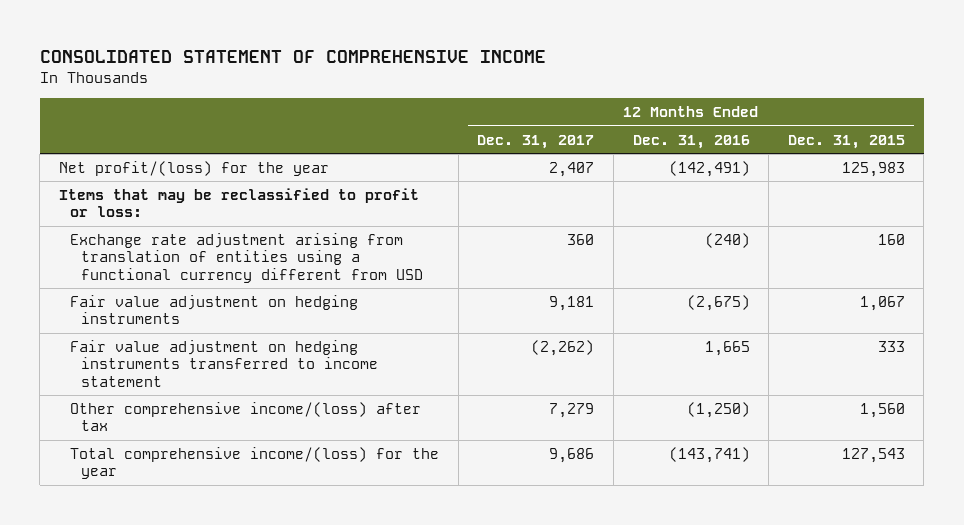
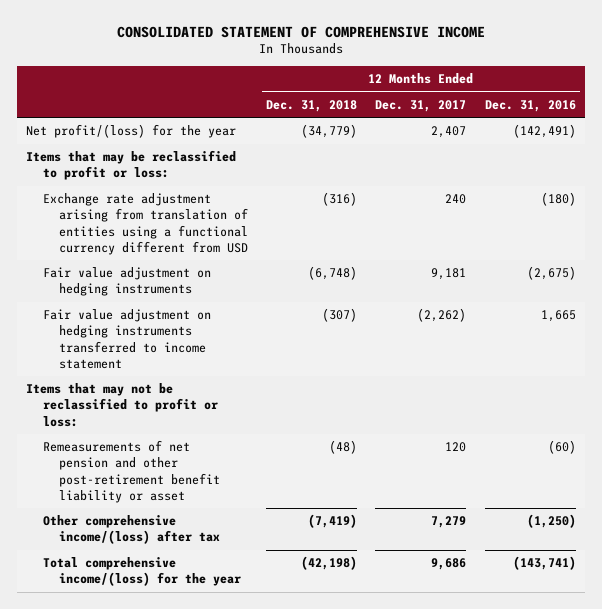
[787,134,905,149] Dec. 31, 2015 -> none
none -> [266,99,358,112] Dec. 31, 2018
[567,233,595,245] 360 -> [445,194,467,205] 240
[704,232,750,248] (240) -> [540,192,576,207] (180)
none -> [26,383,218,427] Items that may not be reclassified to profit or loss:
none -> [42,440,220,503] Remeasurements of net pension and other post-retirement benefit liability or asset

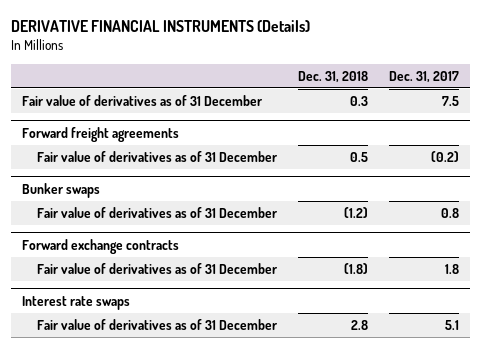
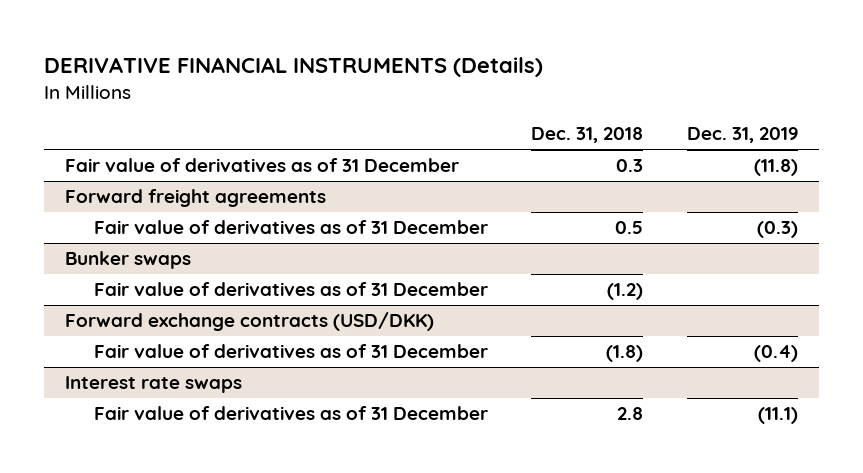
[389,70,460,83] Dec. 31, 2017 -> none
none -> [686,127,798,144] Dec. 31, 2019
[21,238,179,254] Forward exchange contracts -> [65,312,435,332] Forward exchange contracts (USD/DKK)

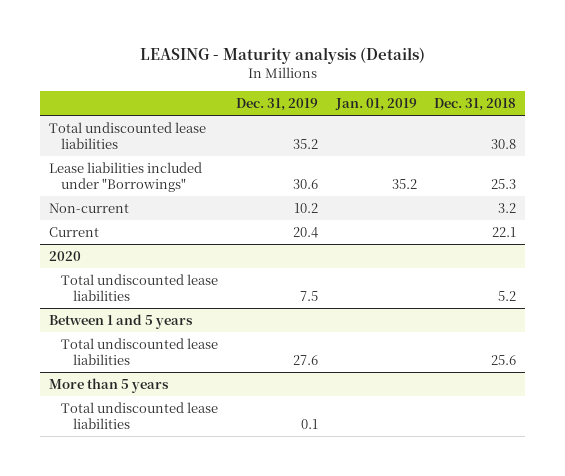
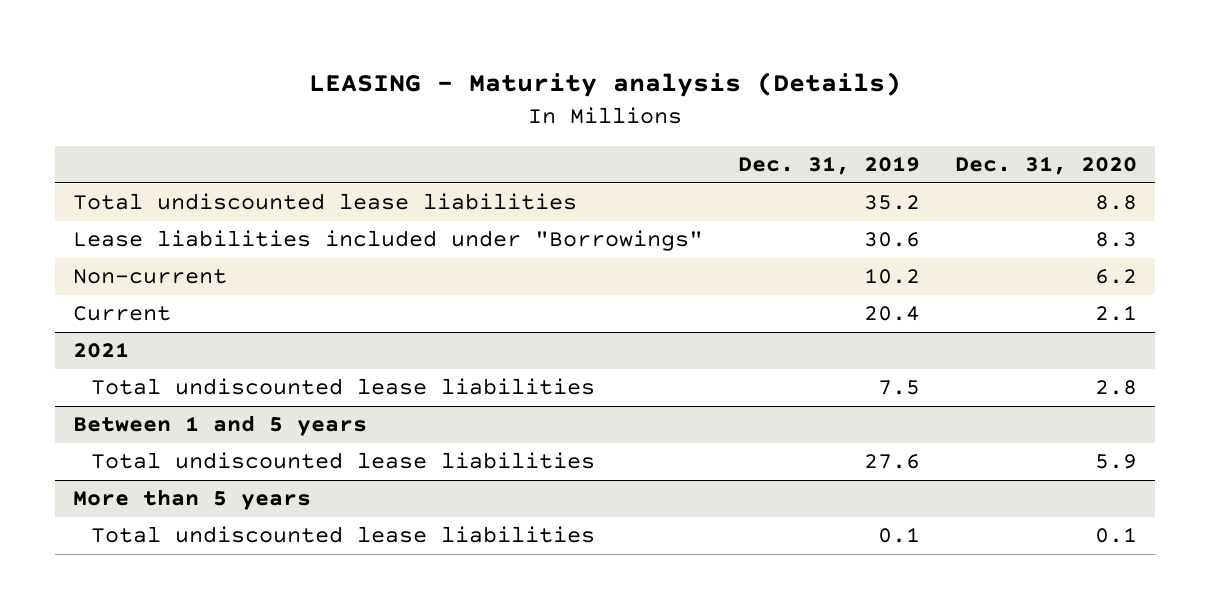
[334,97,417,111] Jan. 01, 2019 -> none
[434,97,517,111] Dec. 31, 2018 -> none
none -> [954,156,1137,176] Dec. 31, 2020
[48,250,81,261] 2020 -> [72,342,129,359] 2021

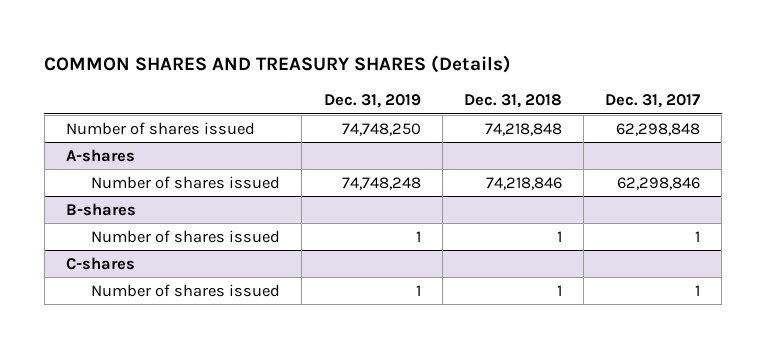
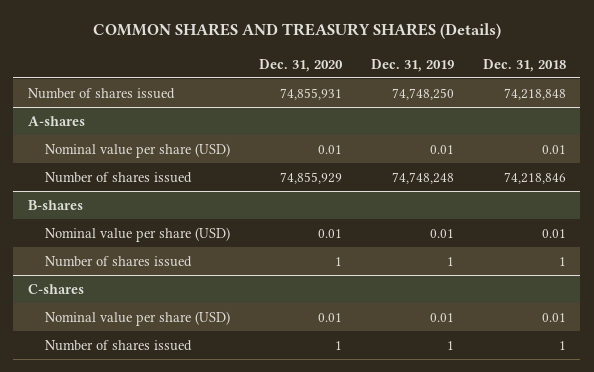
[605,94,701,109] Dec. 31, 2017 -> none
none -> [259,58,344,72] Dec. 31, 2020
none -> [45,142,231,158] Nominal value per share (USD)
none -> [45,226,231,242] Nominal value per share (USD)
none -> [45,310,231,326] Nominal value per share (USD)

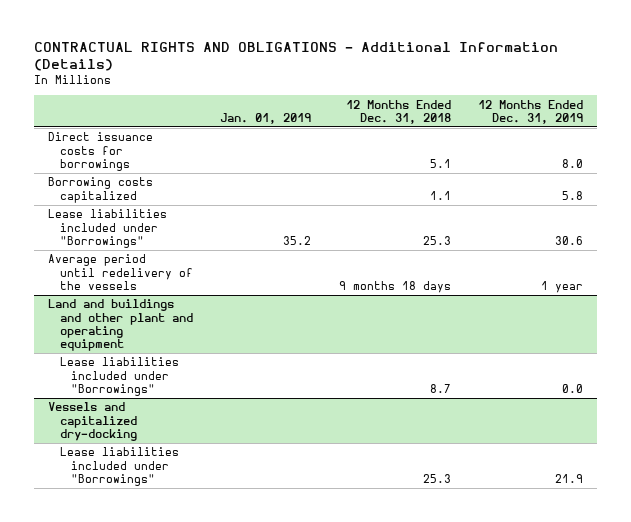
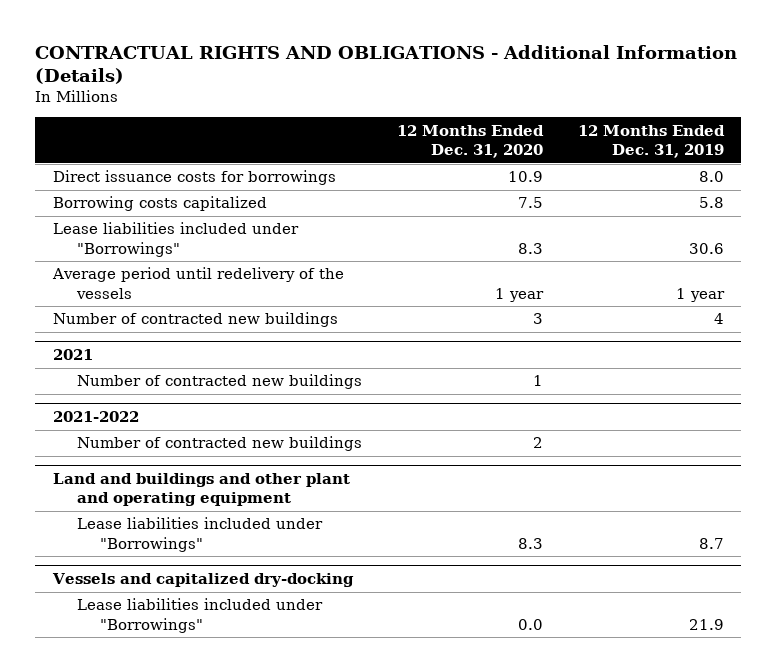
[220,112,312,124] Jan. 01, 2019 -> none
[345,99,451,124] 12 Months Ended Dec. 31, 2018 -> none
none -> [396,124,544,159] 12 Months Ended Dec. 31, 2020
none -> [52,312,338,328] Number of contracted new buildings
none -> [52,349,93,361] 2021
none -> [76,374,362,390] Number of contracted new buildings
none -> [52,411,139,423] 2021-2022
none -> [76,436,362,452] Number of contracted new buildings
[562,384,584,394] 0.0 -> [698,537,724,549] 8.7

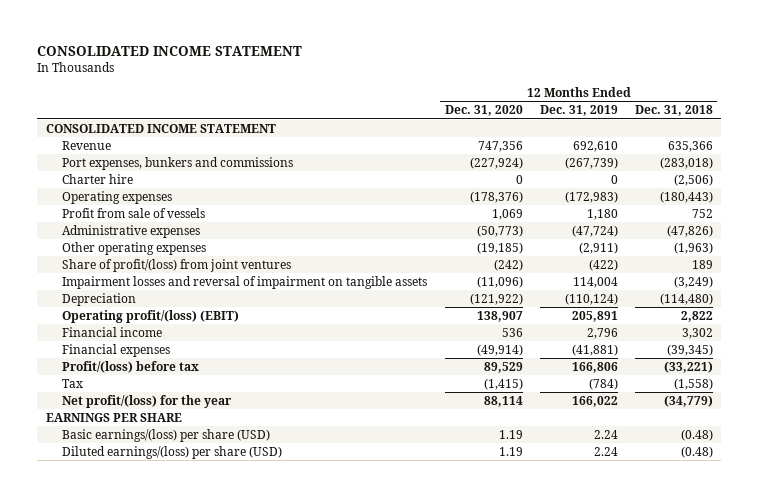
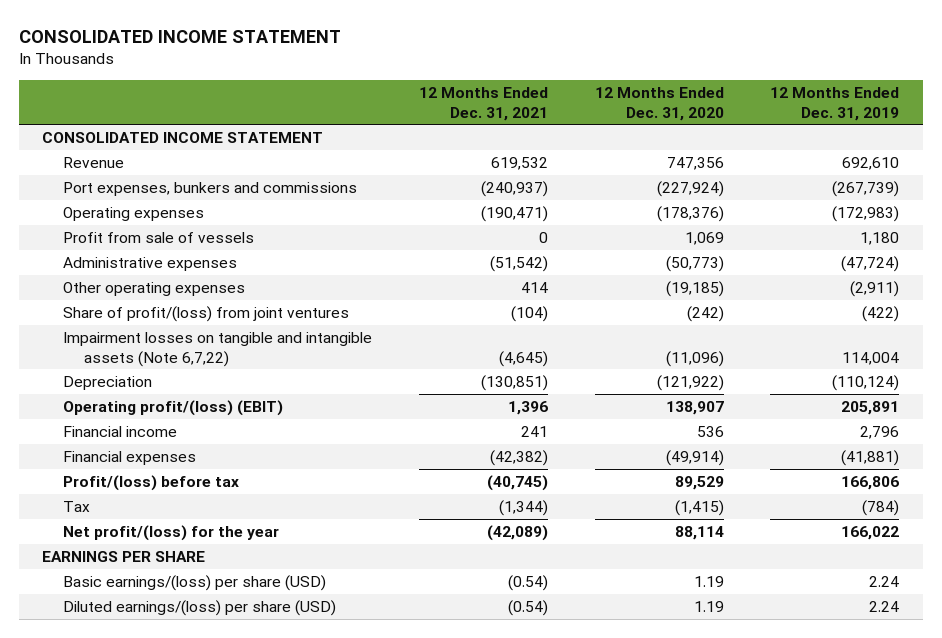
[634,105,713,117] Dec. 31, 2018 -> none
none -> [418,86,548,121] 12 Months Ended Dec. 31, 2021
[62,173,134,184] Charter hire -> none
[62,275,428,289] Impairment losses and reversal of impairment on tangible assets -> [63,331,373,367] Impairment losses on tangible and intangible assets (Note 6,7,22)

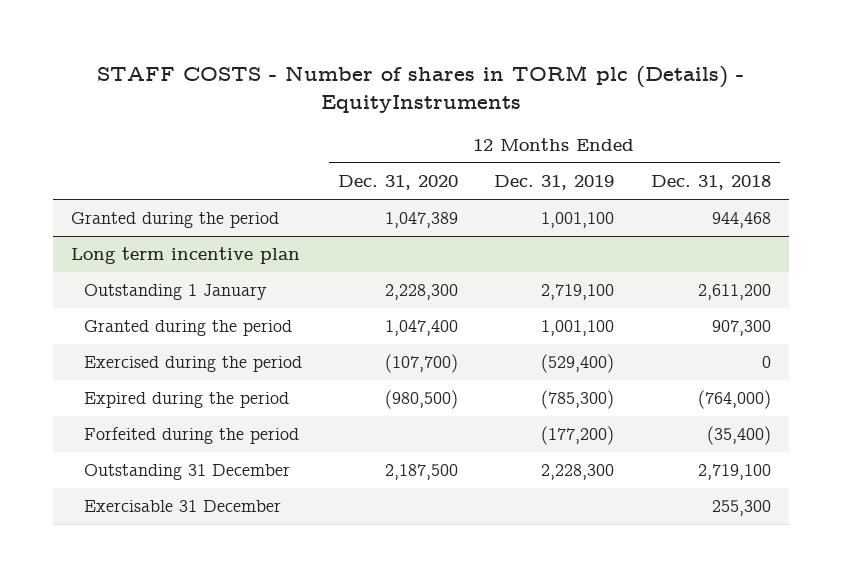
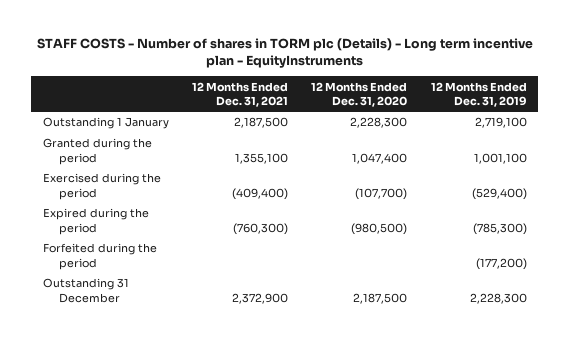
[96,64,744,113] STAFF COSTS - Number of shares in TORM plc (Details) - EquityInstruments -> [36,38,533,69] STAFF COSTS - Number of shares in TORM plc (Details) - Long term incentive plan - EquityInstruments
[650,175,771,191] Dec. 31, 2018 -> none
none -> [191,81,288,107] 12 Months Ended Dec. 31, 2021
[70,212,279,229] Granted during the period -> none
[70,247,300,265] Long term incentive plan -> none
[84,500,282,513] Exercisable 31 December -> none

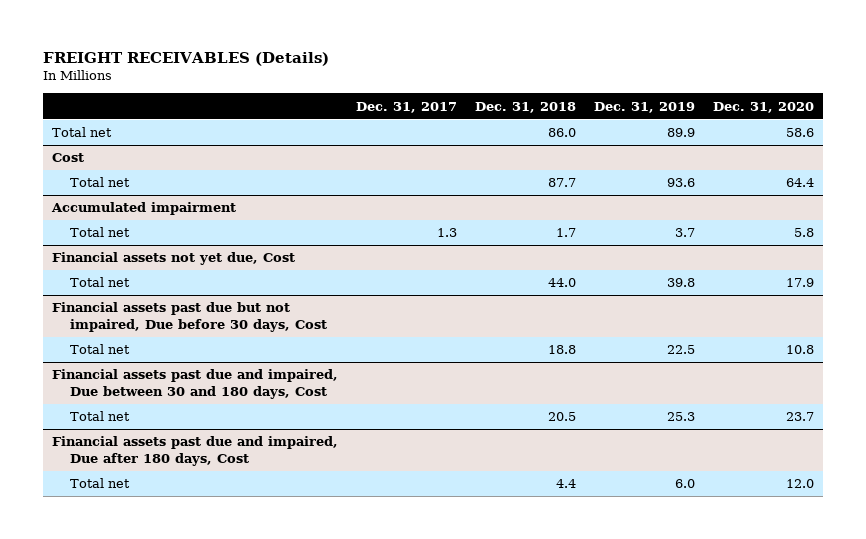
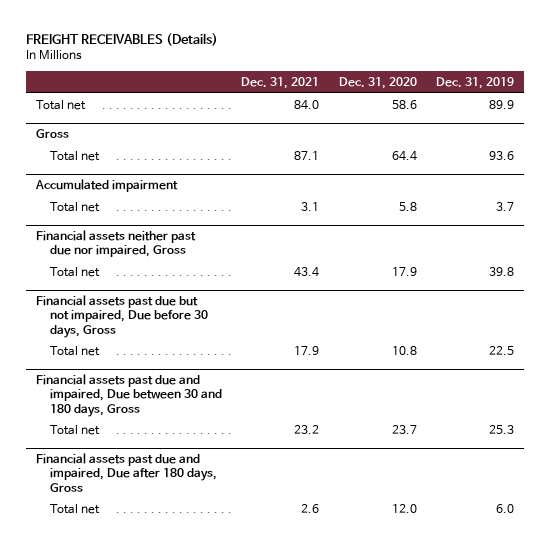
[355,101,457,113] Dec. 31, 2017 -> none
[475,101,577,113] Dec. 31, 2018 -> none
none -> [241,76,320,89] Dec. 31, 2021
[51,153,84,163] Cost -> [35,129,69,139] Gross
[51,252,295,266] Financial assets not yet due, Cost -> none
none -> [35,230,196,258] Financial assets neither past due nor impaired, Gross
[51,302,328,332] Financial assets past due but not impaired, Due before 30 days, Cost -> [35,295,208,338] Financial assets past due but not impaired, Due before 30 days, Gross
[51,369,338,399] Financial assets past due and impaired, Due between 30 and 180 days, Cost -> [35,374,222,417] Financial assets past due and impaired, Due between 30 and 180 days, Gross
[51,436,338,466] Financial assets past due and impaired, Due after 180 days, Cost -> [35,453,217,492] Financial assets past due and impaired, Due after 180 days, Gross

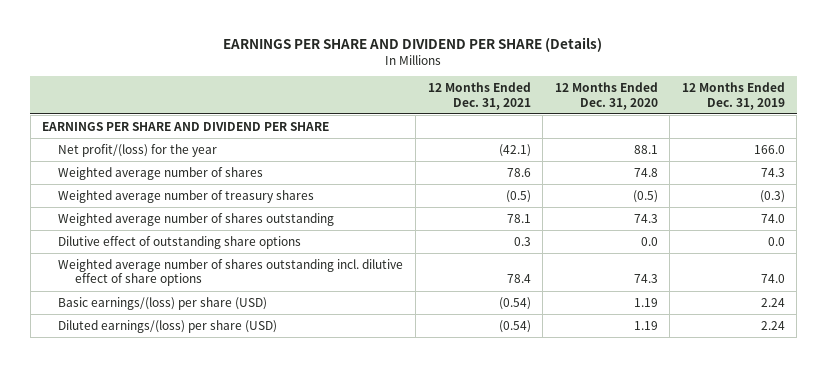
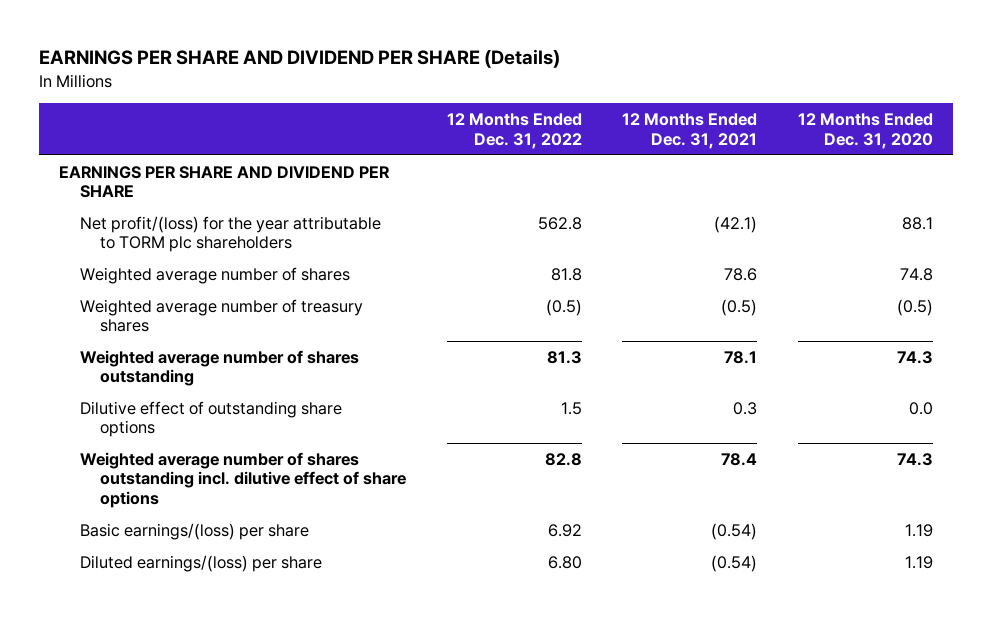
[681,82,785,110] 12 Months Ended Dec. 31, 2019 -> none
none -> [446,113,582,149] 12 Months Ended Dec. 31, 2022
[58,143,218,157] Net profit/(loss) for the year -> [79,215,381,253] Net profit/(loss) for the year attributable to TORM plc shareholders
[58,296,268,310] Basic earnings/(loss) per share (USD) -> [79,522,309,540] Basic earnings/(loss) per share
[58,319,278,333] Diluted earnings/(loss) per share (USD) -> [79,554,322,572] Diluted earnings/(loss) per share

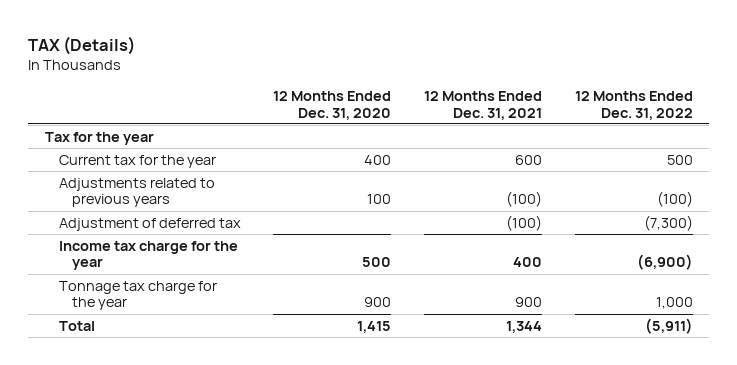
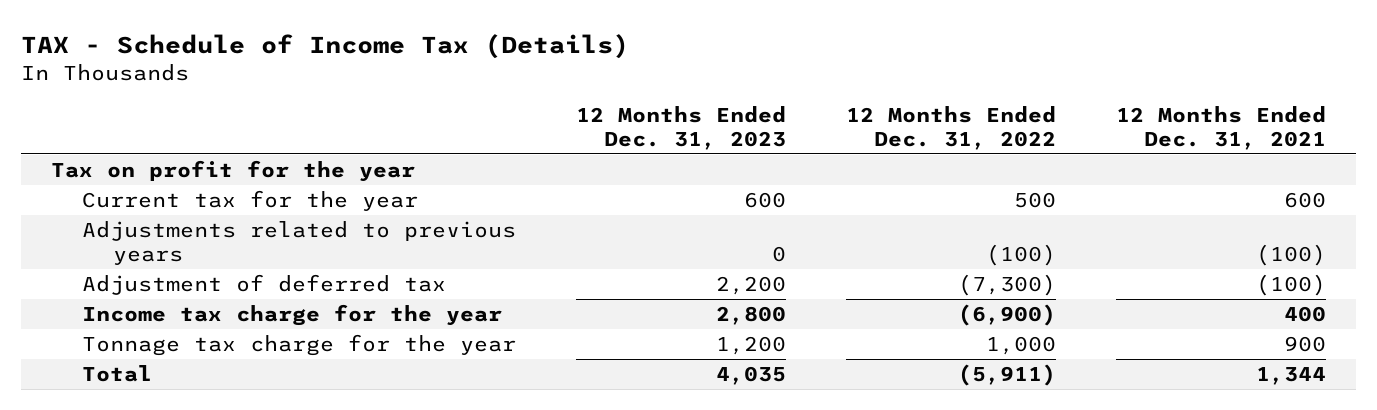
[28,35,136,55] TAX (Details) -> [21,33,630,59] TAX - Schedule of Income Tax (Details)
[273,90,392,120] 12 Months Ended Dec. 31, 2020 -> none
none -> [575,105,786,150] 12 Months Ended Dec. 31, 2023
[44,131,154,145] Tax for the year -> [51,159,416,182] Tax on profit for the year

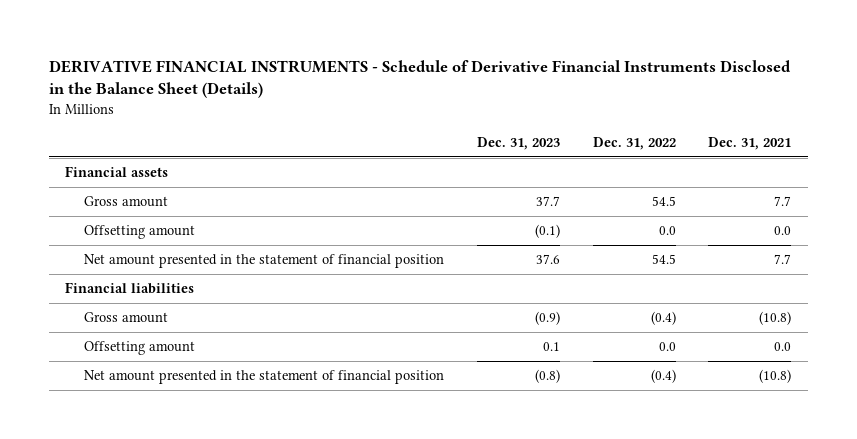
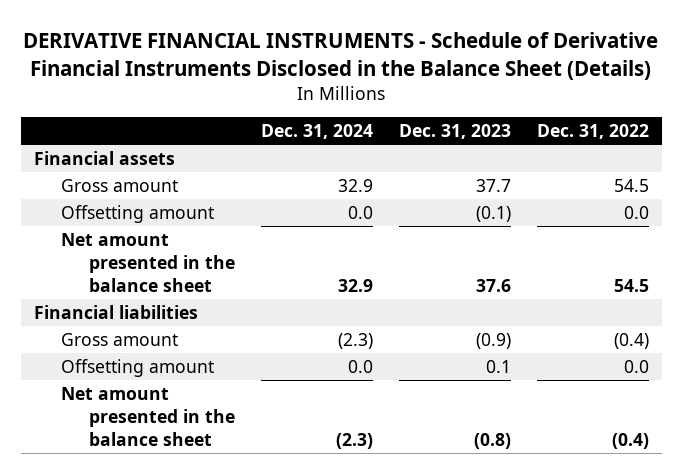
[708,137,792,151] Dec. 31, 2021 -> none
none -> [260,124,373,140] Dec. 31, 2024
[84,254,445,269] Net amount presented in the statement of financial position -> [61,232,235,292] Net amount presented in the balance sheet
[84,370,445,385] Net amount presented in the statement of financial position -> [61,386,235,446] Net amount presented in the balance sheet

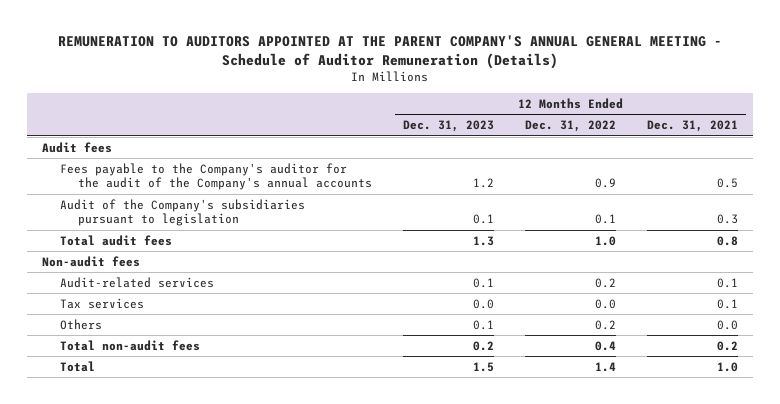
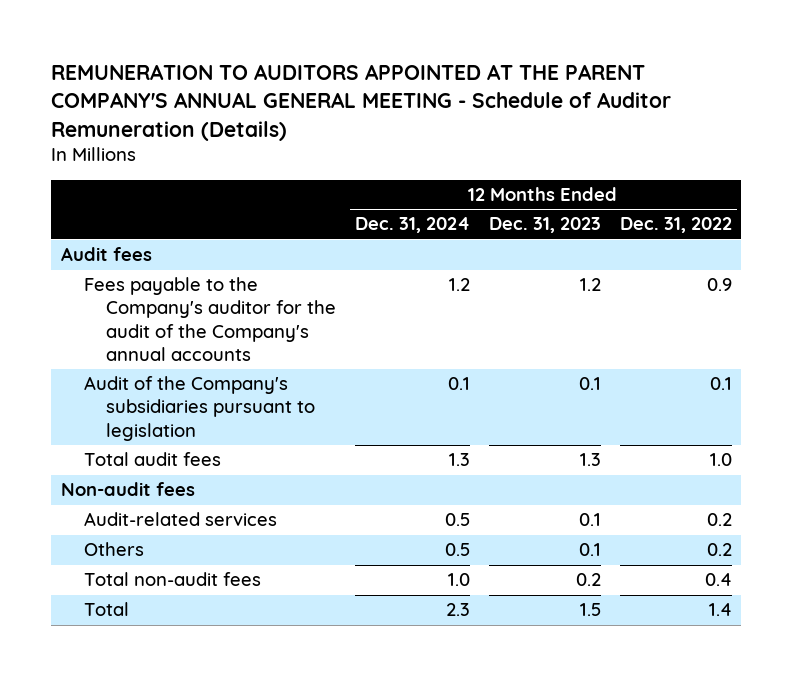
[647,120,739,133] Dec. 31, 2021 -> none
none -> [355,217,471,234] Dec. 31, 2024
[60,297,145,309] Tax services -> none

